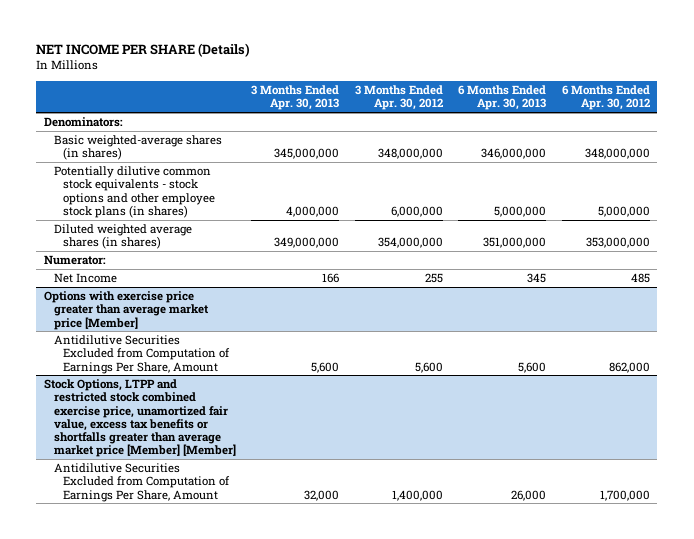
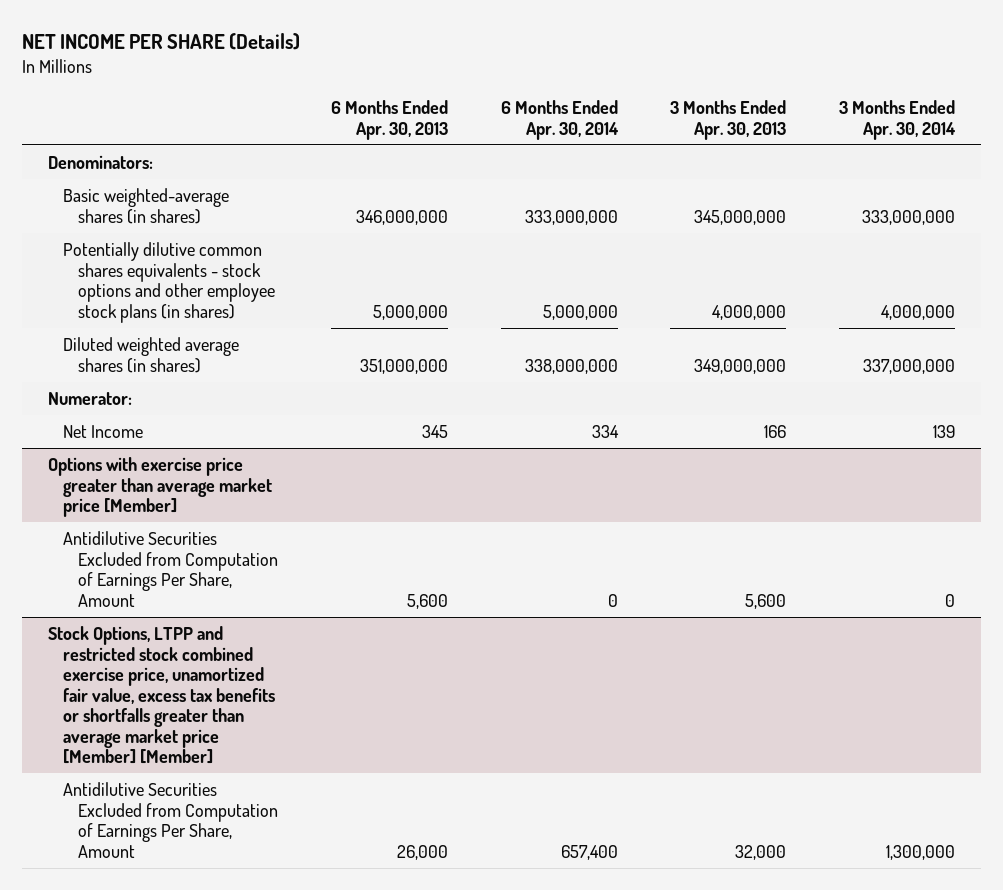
[354,84,443,111] 3 Months Ended Apr. 30, 2012 -> none
[561,84,650,111] 6 Months Ended Apr. 30, 2012 -> none
none -> [500,100,619,140] 6 Months Ended Apr. 30, 2014
none -> [838,100,956,140] 3 Months Ended Apr. 30, 2014
[53,166,216,218] Potentially dilutive common stock equivalents - stock options and other employee stock plans (in shares) -> [63,242,276,323] Potentially dilutive common shares equivalents - stock options and other employee stock plans (in shares)

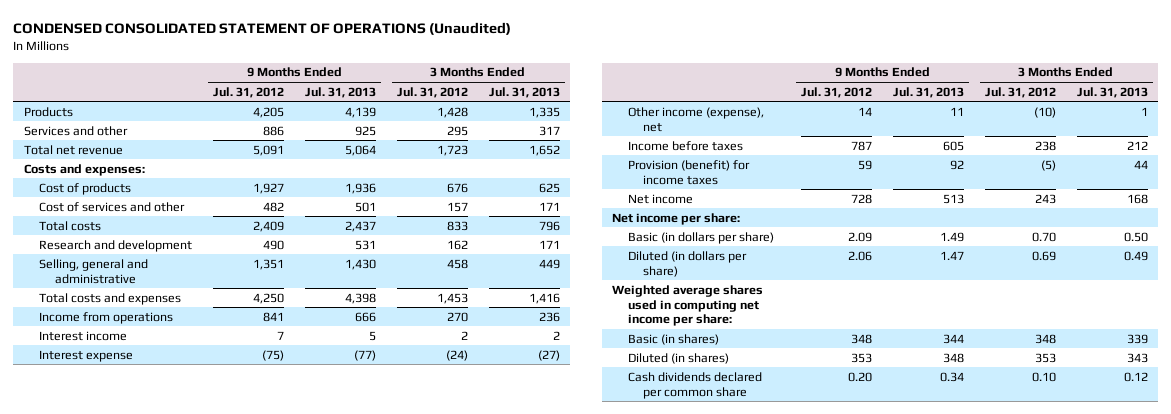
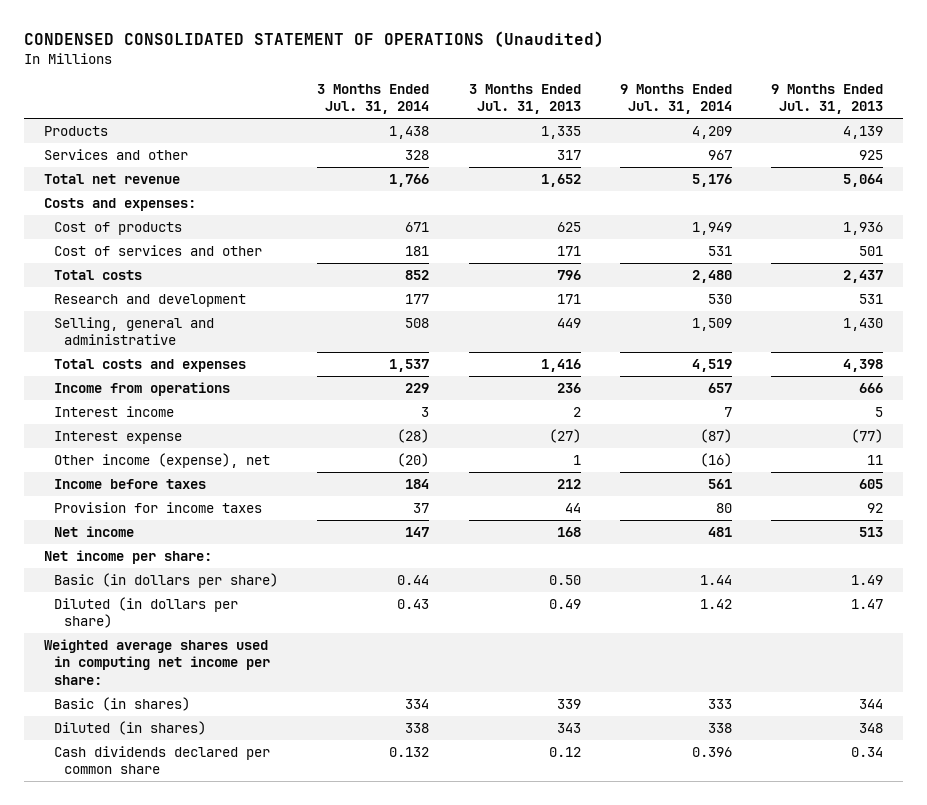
[213,86,285,98] Jul. 31, 2012 -> none
[396,86,468,98] Jul. 31, 2012 -> none
none -> [317,83,430,115] 3 Months Ended Jul. 31, 2014
none -> [619,83,732,115] 9 Months Ended Jul. 31, 2014
[627,159,750,185] Provision (benefit) for income taxes -> [54,501,263,513] Provision for income taxes

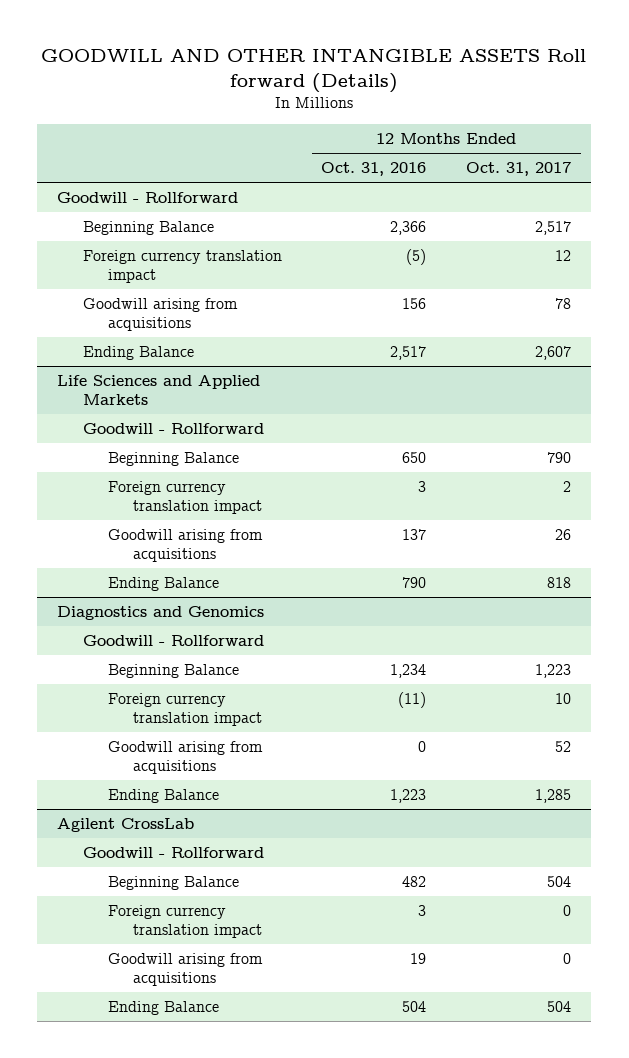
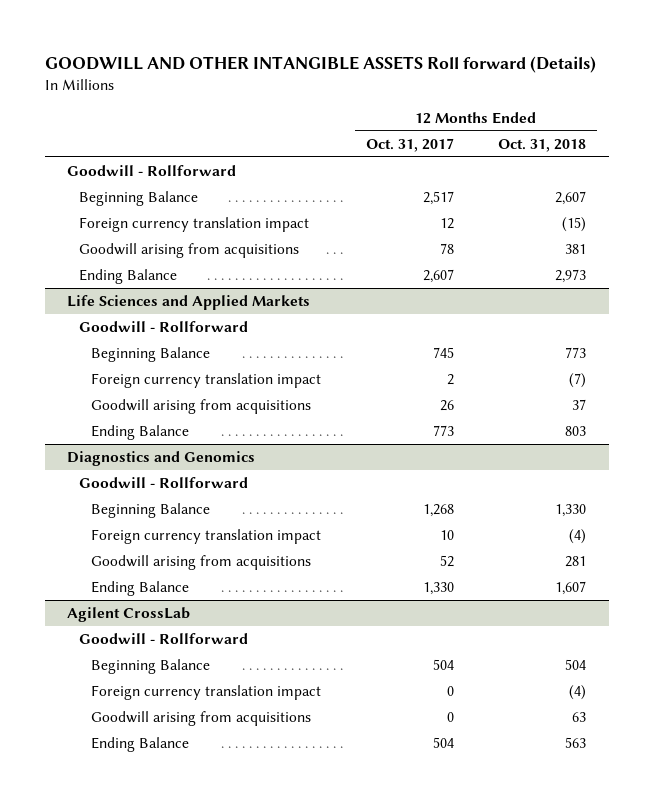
[321,162,427,177] Oct. 31, 2016 -> none
none -> [498,138,587,152] Oct. 31, 2018
[547,451,572,463] 790 -> [432,346,454,358] 745
[547,576,572,588] 818 -> [432,424,454,436] 773
[535,663,572,678] 1,223 -> [422,503,454,517] 1,268
[535,788,572,803] 1,285 -> [422,581,454,595] 1,330

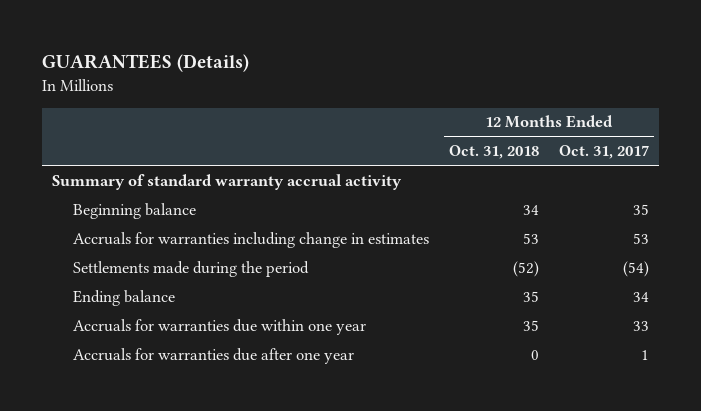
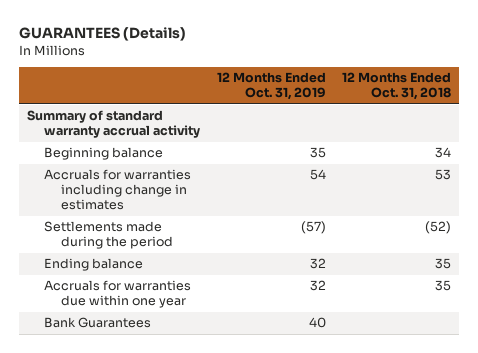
[558,145,649,160] Oct. 31, 2017 -> none
none -> [216,72,326,101] 12 Months Ended Oct. 31, 2019
[72,347,354,364] Accruals for warranties due after one year -> none
none -> [44,317,152,329] Bank Guarantees

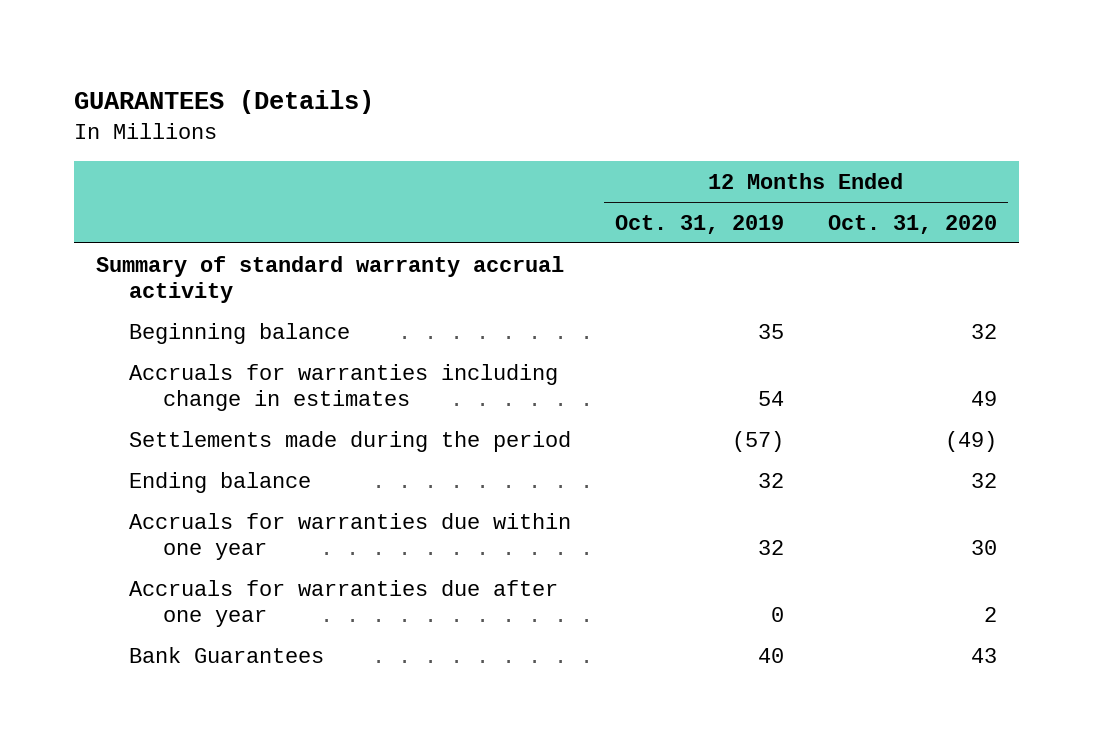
[342,72,452,101] 12 Months Ended Oct. 31, 2018 -> none
none -> [828,214,998,234] Oct. 31, 2020
none -> [129,579,559,627] Accruals for warranties due after one year

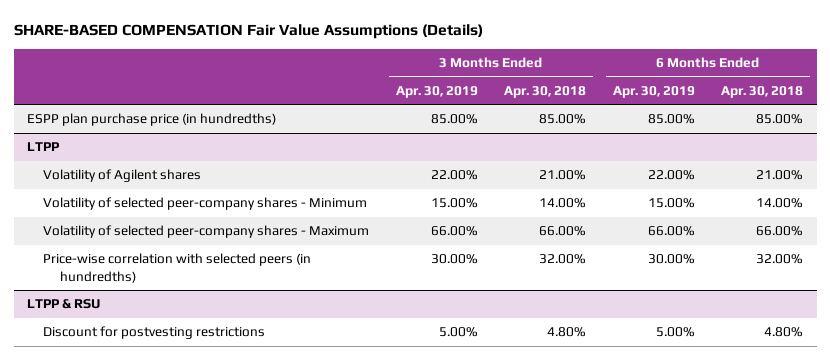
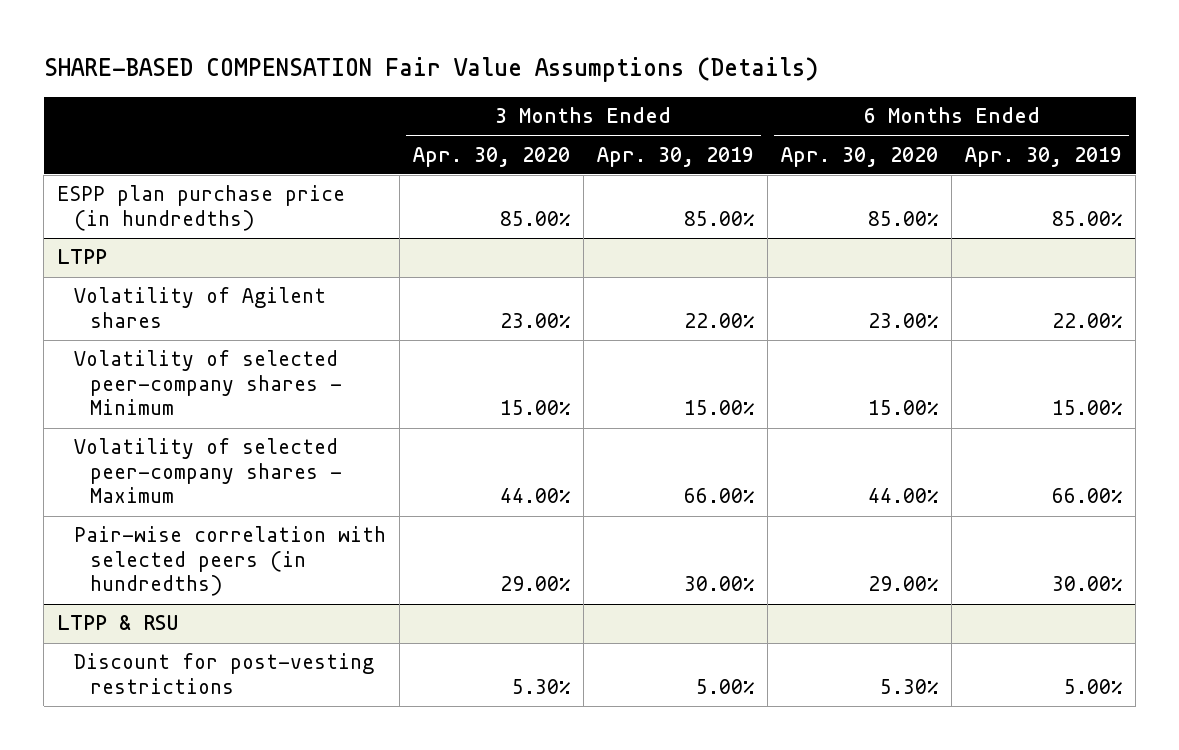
[504,85,587,98] Apr. 30, 2018 -> none
[721,85,804,98] Apr. 30, 2018 -> none
none -> [412,146,570,167] Apr. 30, 2020
none -> [780,146,938,167] Apr. 30, 2020
[43,253,312,283] Price-wise correlation with selected peers (in hundredths) -> [73,526,386,597] Pair-wise correlation with selected peers (in hundredths)
[43,326,266,340] Discount for postvesting restrictions -> [73,653,374,694] Discount for post-vesting restrictions

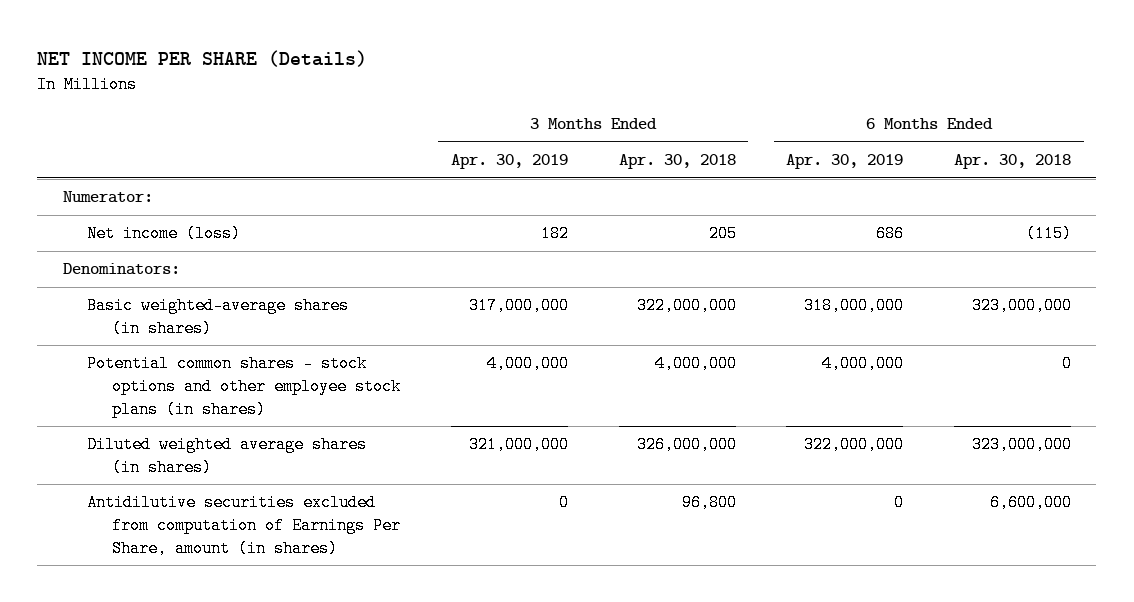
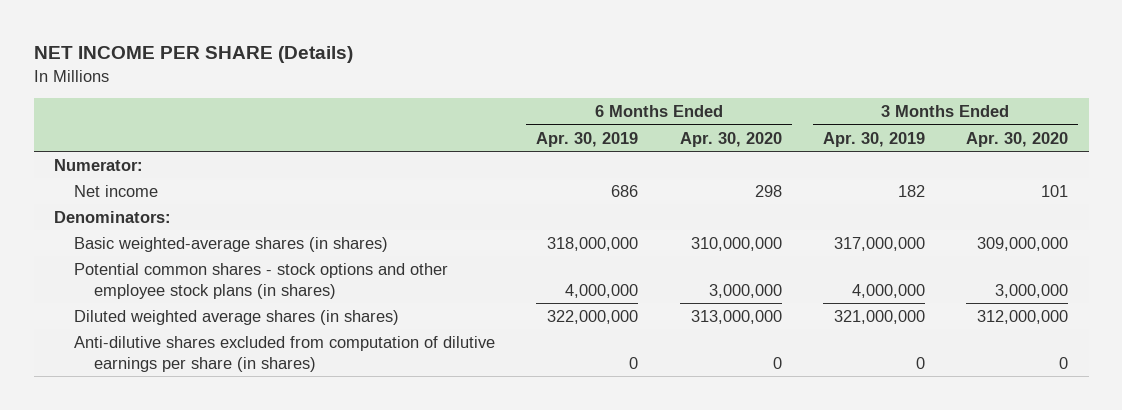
[618,154,736,170] Apr. 30, 2018 -> none
[954,154,1072,170] Apr. 30, 2018 -> none
none -> [679,131,782,147] Apr. 30, 2020
none -> [966,131,1069,147] Apr. 30, 2020
[87,225,242,243] Net income (loss) -> [74,184,159,197] Net income
[87,494,402,557] Antidilutive securities excluded from computation of Earnings Per Share, amount (in shares) -> [74,335,496,372] Anti-dilutive shares excluded from computation of dilutive earnings per share (in shares)

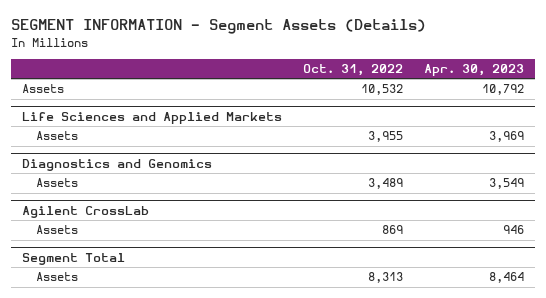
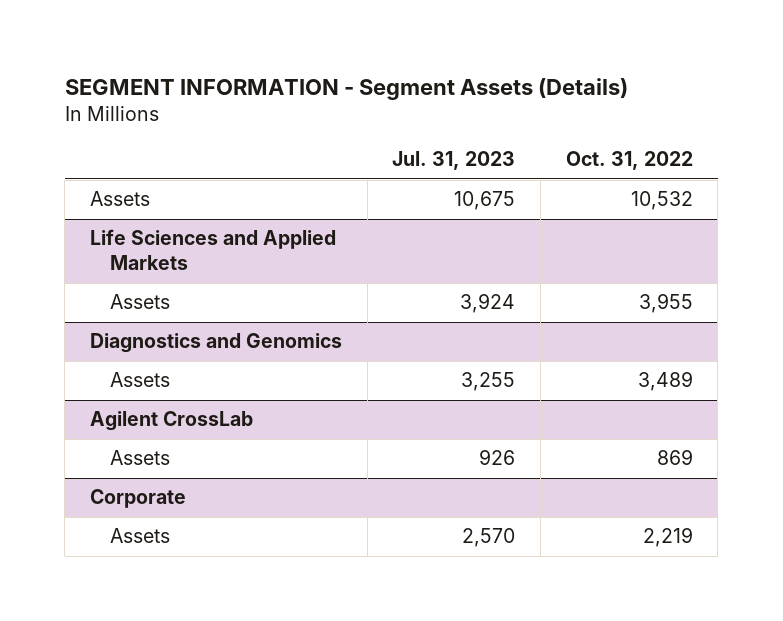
[424,64,525,77] Apr. 30, 2023 -> none
none -> [392,151,516,171] Jul. 31, 2023
[21,252,125,265] Segment Total -> none
none -> [89,489,186,509] Corporate
[368,272,404,284] 8,313 -> [642,527,693,548] 2,219

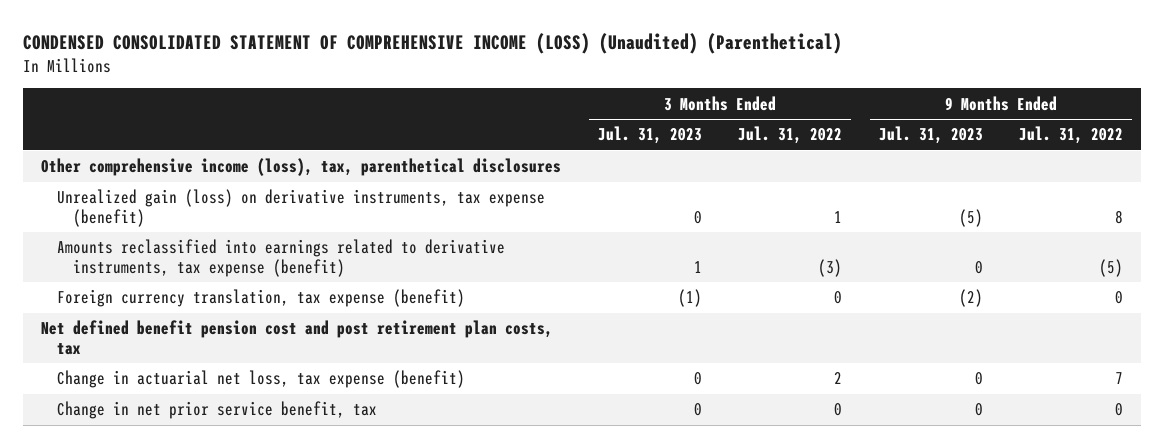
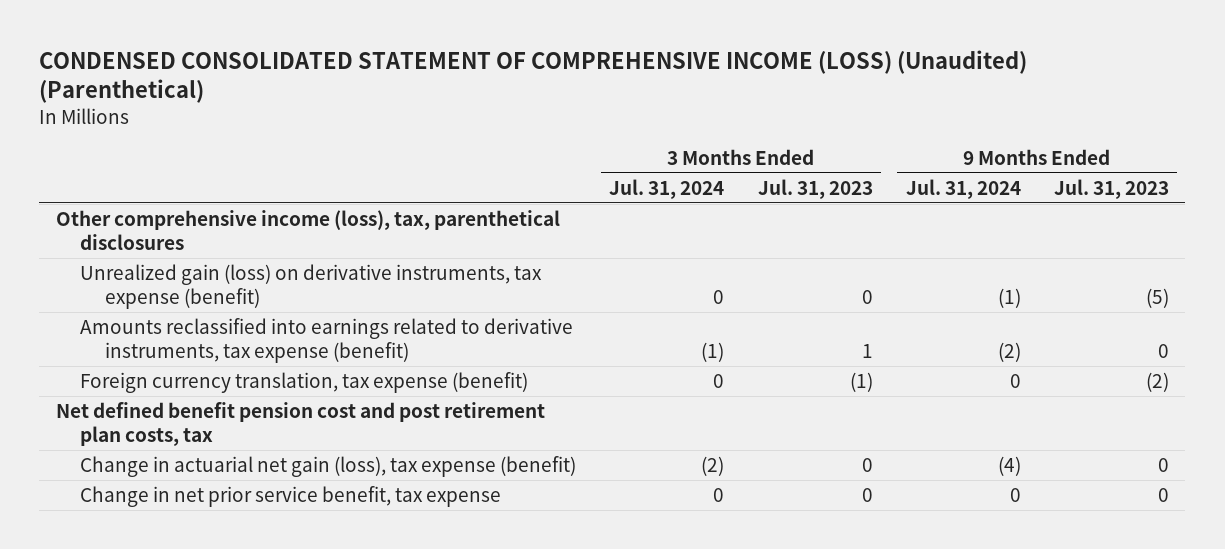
[738,126,843,145] Jul. 31, 2022 -> none
[1019,126,1124,145] Jul. 31, 2022 -> none
none -> [609,178,725,199] Jul. 31, 2024
none -> [905,178,1021,199] Jul. 31, 2024
[56,370,465,389] Change in actuarial net loss, tax expense (benefit) -> [80,455,577,477] Change in actuarial net gain (loss), tax expense (benefit)
[56,401,377,420] Change in net prior service benefit, tax -> [80,485,502,507] Change in net prior service benefit, tax expense

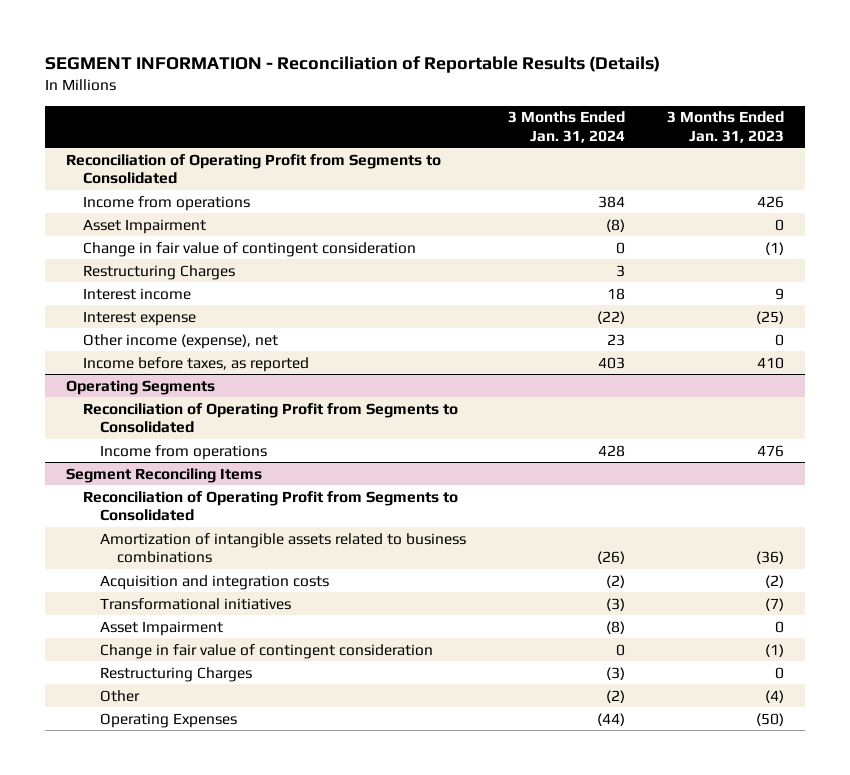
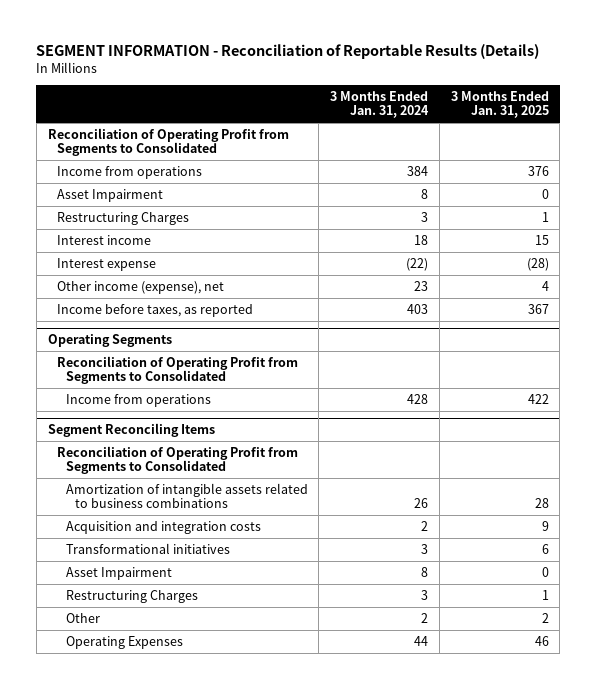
[667,111,785,143] 3 Months Ended Jan. 31, 2023 -> none
none -> [450,90,549,119] 3 Months Ended Jan. 31, 2025
[83,241,417,257] Change in fair value of contingent consideration -> none
[606,218,626,232] (8) -> [421,188,429,199] 8
[100,643,434,659] Change in fair value of contingent consideration -> none
[597,551,626,565] (26) -> [414,498,429,509] 26
[606,574,626,588] (2) -> [421,520,429,531] 2
[606,597,626,611] (3) -> [421,543,429,554] 3
[606,620,626,634] (8) -> [421,566,429,577] 8
[606,666,626,680] (3) -> [421,589,429,600] 3
[606,689,626,703] (2) -> [421,612,429,623] 2
[597,712,626,726] (44) -> [414,635,429,646] 44

